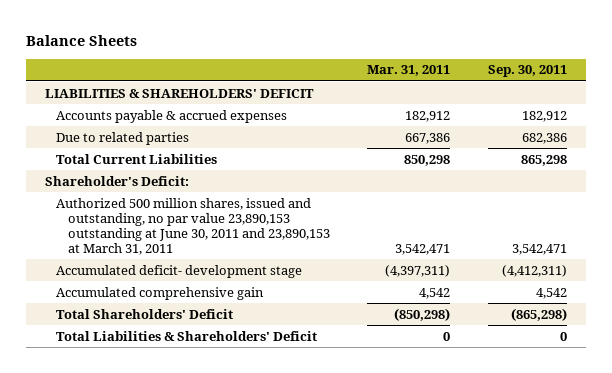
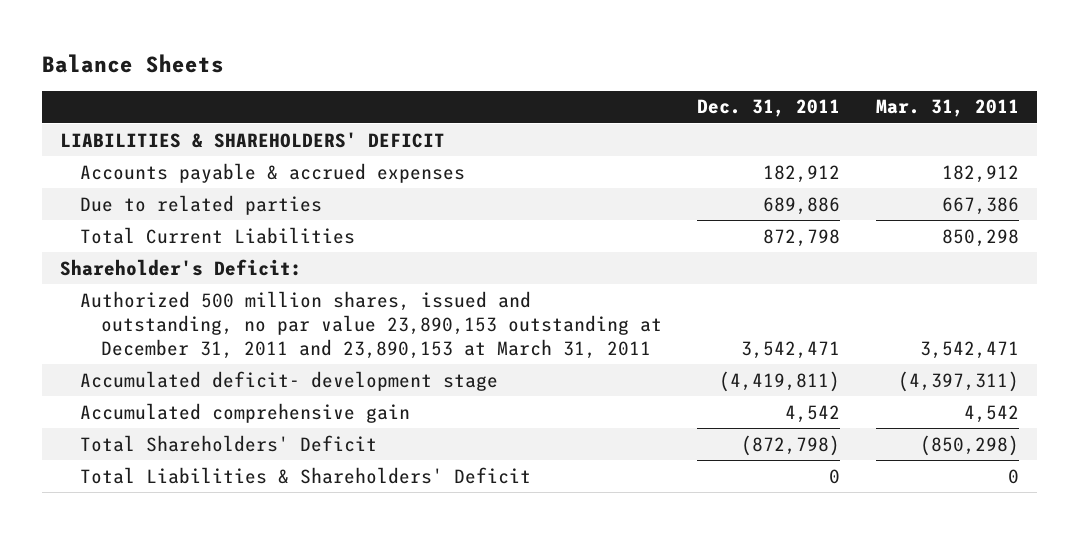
[488,65,568,78] Sep. 30, 2011 -> none
none -> [697,99,841,118] Dec. 31, 2011
[56,197,330,255] Authorized 500 million shares, issued and outstanding, no par value 23,890,153 outstanding at June 30, 2011 and 23,890,153 at March 31, 2011 -> [80,290,662,360] Authorized 500 million shares, issued and outstanding, no par value 23,890,153 outstanding at December 31, 2011 and 23,890,153 at March 31, 2011

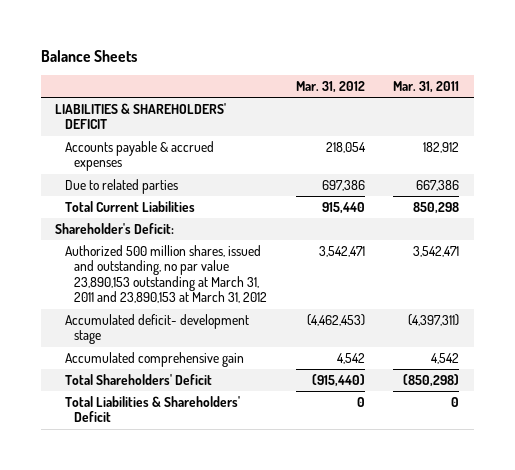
[697,99,841,118] Dec. 31, 2011 -> none
none -> [295,81,365,94] Mar. 31, 2012
[80,290,662,360] Authorized 500 million shares, issued and outstanding, no par value 23,890,153 outstanding at December 31, 2011 and 23,890,153 at March 31, 2011 -> [64,245,268,304] Authorized 500 million shares, issued and outstanding, no par value 23,890,153 outstanding at March 31, 2011 and 23,890,153 at March 31, 2012

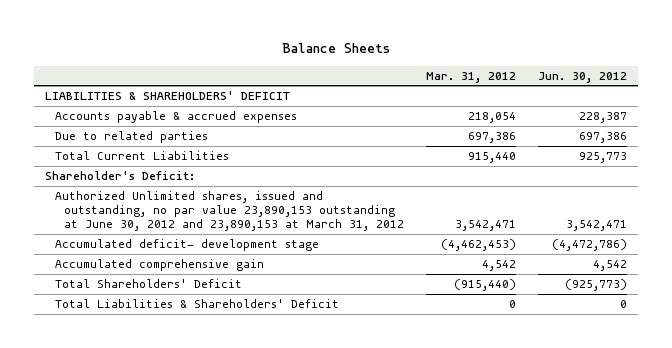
[393,81,460,94] Mar. 31, 2011 -> none
none -> [537,71,627,83] Jun. 30, 2012
[64,245,268,304] Authorized 500 million shares, issued and outstanding, no par value 23,890,153 outstanding at March 31, 2011 and 23,890,153 at March 31, 2012 -> [54,191,405,232] Authorized Unlimited shares, issued and outstanding, no par value 23,890,153 outstanding at June 30, 2012 and 23,890,153 at March 31, 2012

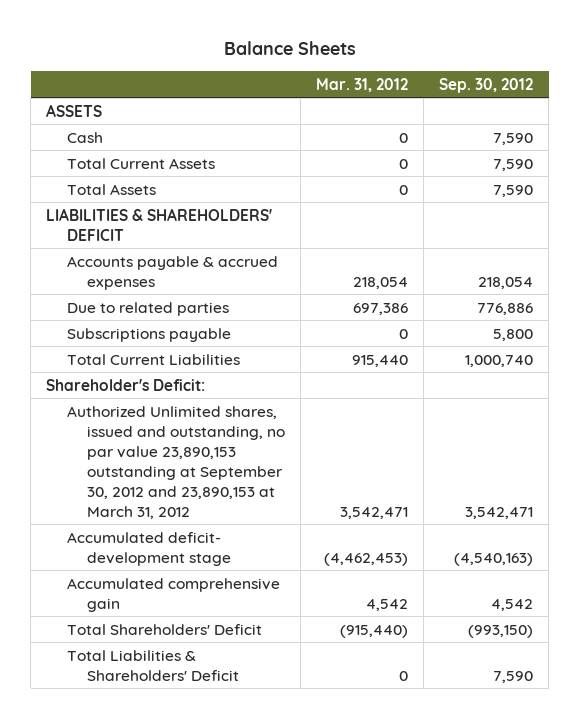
[537,71,627,83] Jun. 30, 2012 -> none
none -> [439,77,534,93] Sep. 30, 2012
none -> [46,103,103,117] ASSETS
none -> [66,131,103,143] Cash
none -> [66,157,215,169] Total Current Assets
none -> [66,183,156,195] Total Assets
none -> [66,327,231,342] Subscriptions payable
[54,191,405,232] Authorized Unlimited shares, issued and outstanding, no par value 23,890,153 outstanding at June 30, 2012 and 23,890,153 at March 31, 2012 -> [66,405,285,519] Authorized Unlimited shares, issued and outstanding, no par value 23,890,153 outstanding at September 30, 2012 and 23,890,153 at March 31, 2012

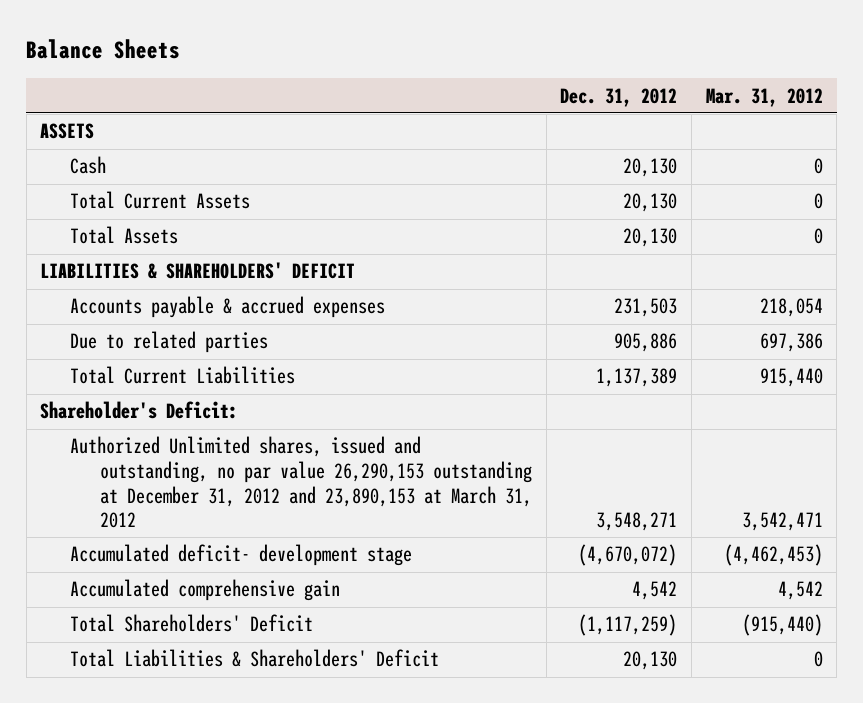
[439,77,534,93] Sep. 30, 2012 -> none
none -> [560,87,678,107] Dec. 31, 2012
[66,327,231,342] Subscriptions payable -> none
[66,405,285,519] Authorized Unlimited shares, issued and outstanding, no par value 23,890,153 outstanding at September 30, 2012 and 23,890,153 at March 31, 2012 -> [70,436,532,529] Authorized Unlimited shares, issued and outstanding, no par value 26,290,153 outstanding at December 31, 2012 and 23,890,153 at March 31, 2012

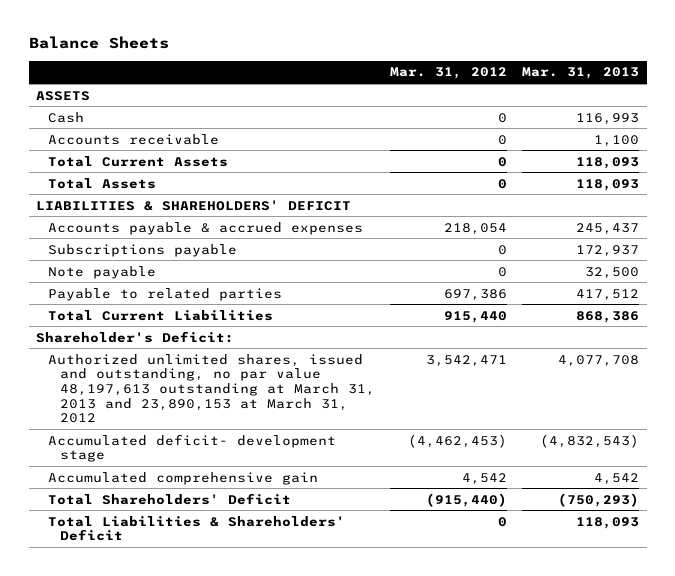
[560,87,678,107] Dec. 31, 2012 -> none
none -> [522,67,640,80] Mar. 31, 2013
none -> [48,133,220,145] Accounts receivable
none -> [48,243,238,257] Subscriptions payable
none -> [48,265,157,279] Note payable
[70,331,269,354] Due to related parties -> [48,287,283,301] Payable to related parties
[70,436,532,529] Authorized Unlimited shares, issued and outstanding, no par value 26,290,153 outstanding at December 31, 2012 and 23,890,153 at March 31, 2012 -> [48,353,376,424] Authorized unlimited shares, issued and outstanding, no par value 48,197,613 outstanding at March 31, 2013 and 23,890,153 at March 31, 2012

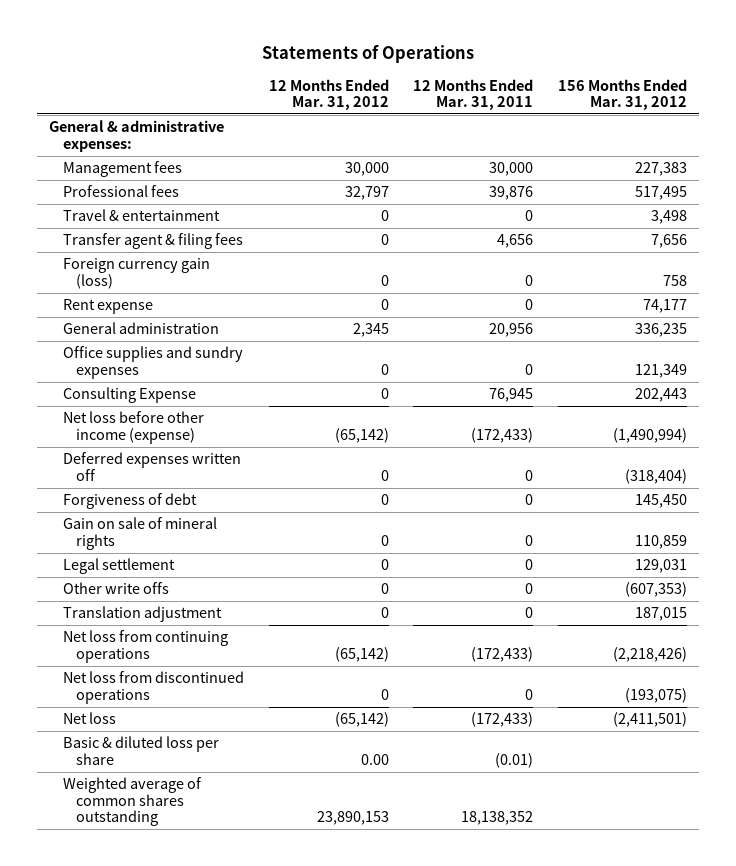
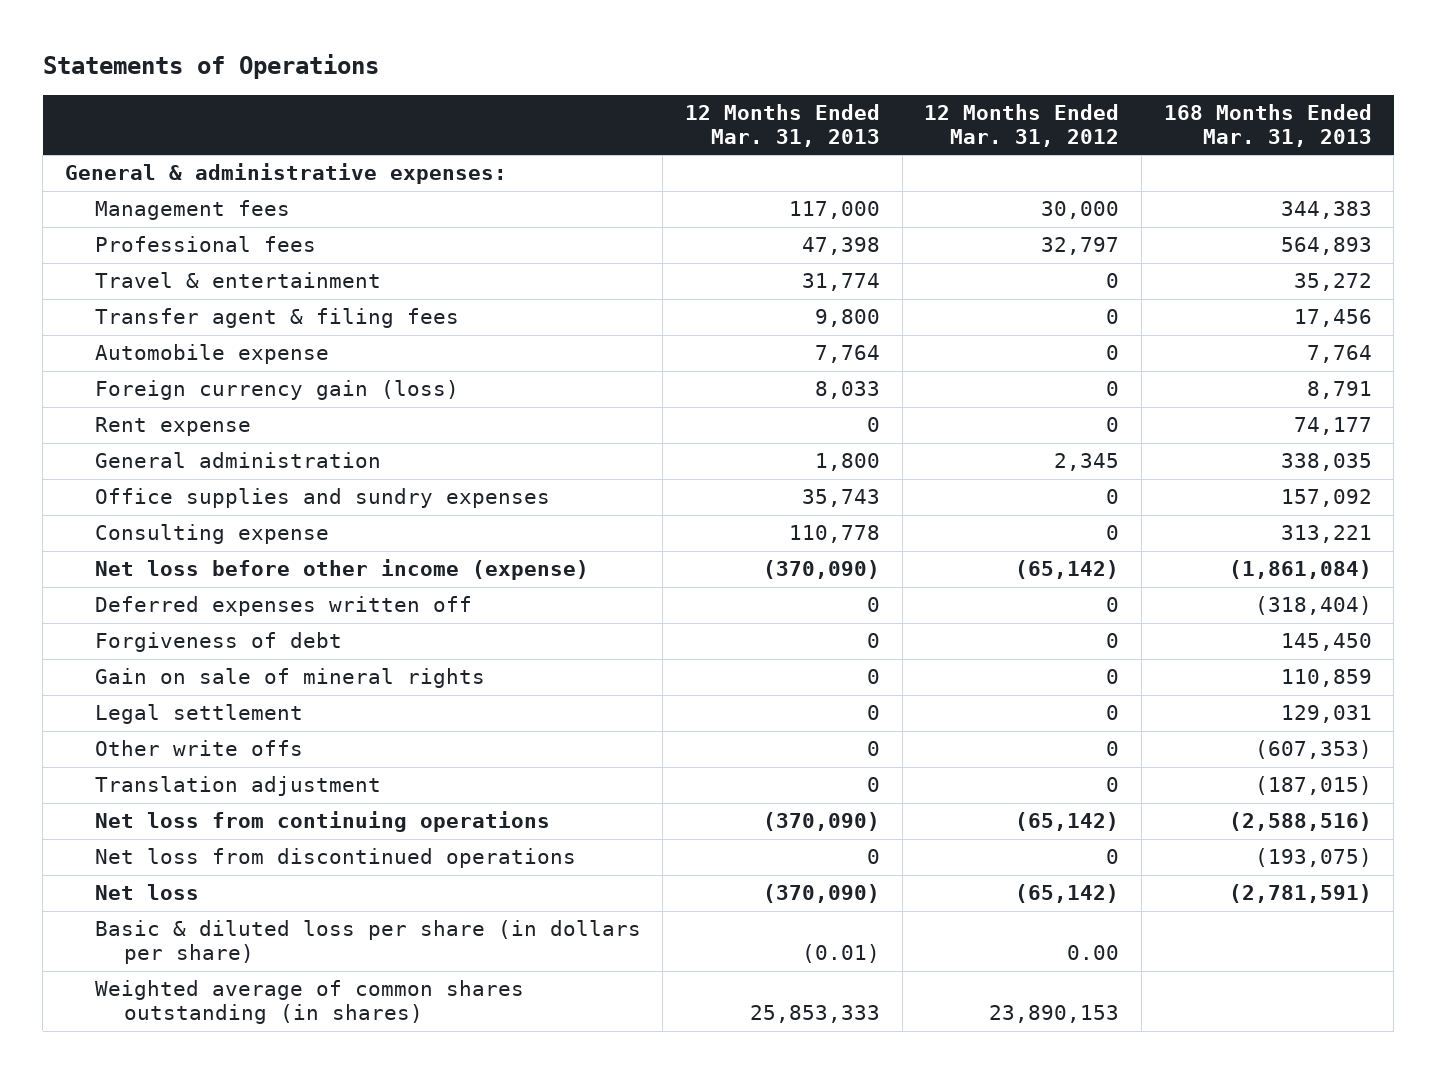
[413,78,534,111] 12 Months Ended Mar. 31, 2011 -> none
[558,78,688,111] 156 Months Ended Mar. 31, 2012 -> none
none -> [684,104,880,148] 12 Months Ended Mar. 31, 2013
none -> [1163,104,1372,148] 168 Months Ended Mar. 31, 2013
none -> [94,344,329,365] Automobile expense
[62,387,196,404] Consulting Expense -> [94,524,329,545] Consulting expense
[62,736,219,765] Basic & diluted loss per share -> [94,920,641,965] Basic & diluted loss per share (in dollars per share)
[62,777,202,827] Weighted average of common shares outstanding -> [94,980,524,1025] Weighted average of common shares outstanding (in shares)

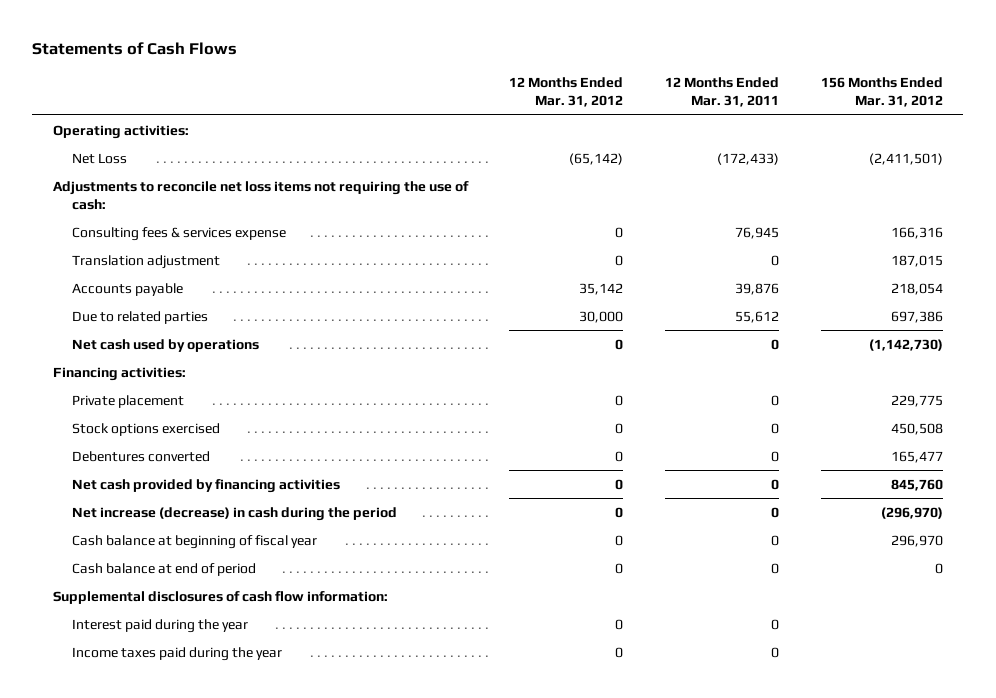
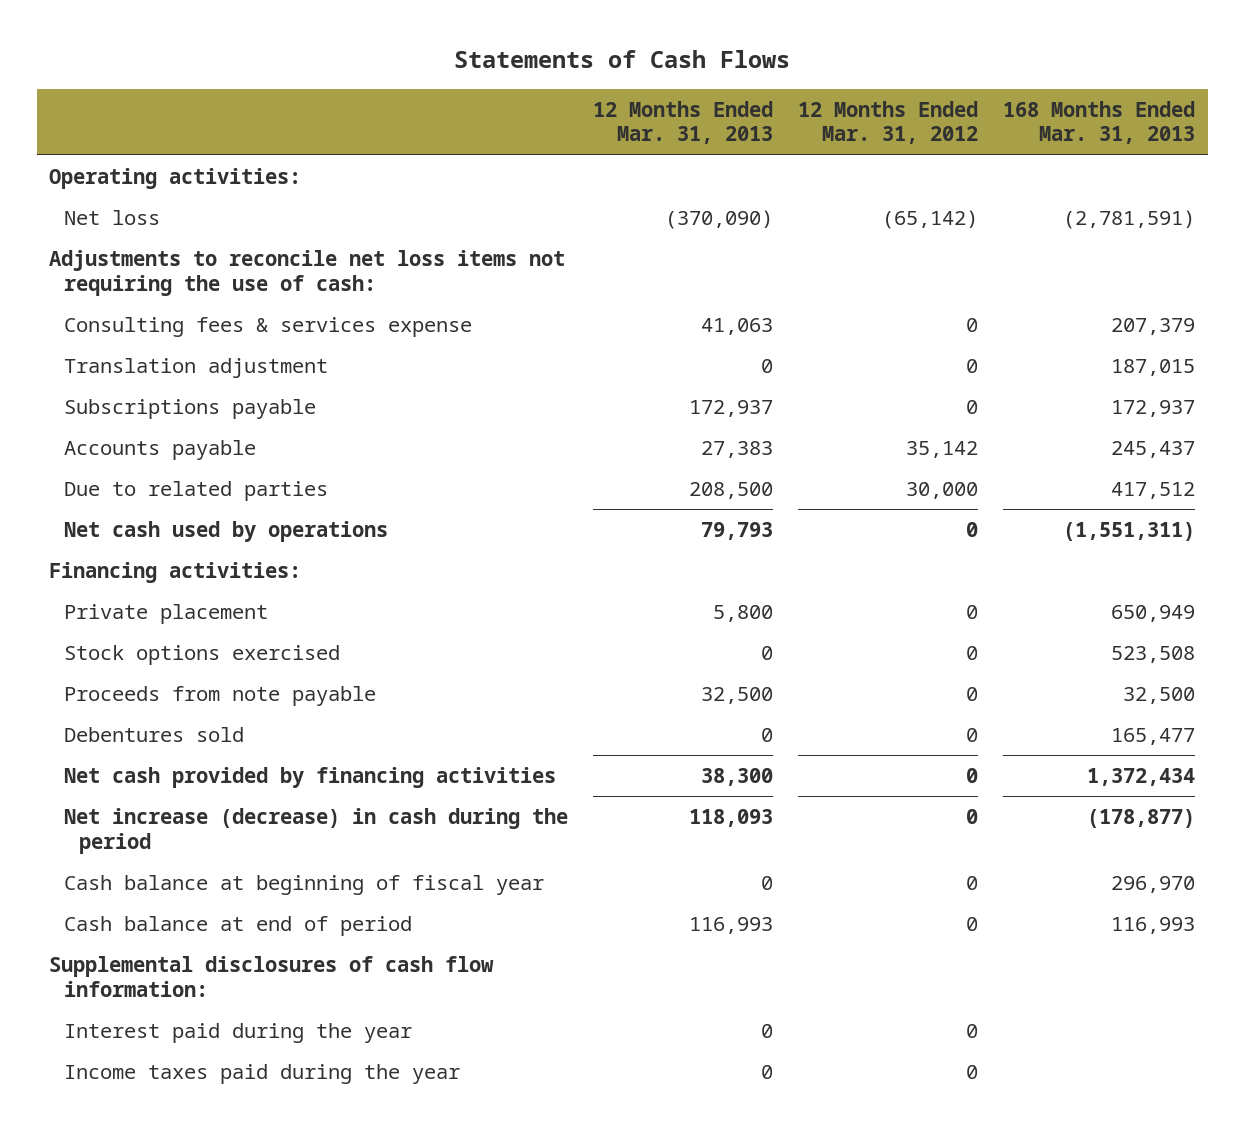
[665,77,780,108] 12 Months Ended Mar. 31, 2011 -> none
[820,77,943,108] 156 Months Ended Mar. 31, 2012 -> none
none -> [592,100,773,145] 12 Months Ended Mar. 31, 2013
none -> [1003,100,1196,145] 168 Months Ended Mar. 31, 2013
[71,152,127,164] Net Loss -> [63,209,160,225] Net loss
none -> [63,398,316,419] Subscriptions payable
[71,450,210,462] Debentures converted -> none
none -> [63,685,376,706] Proceeds from note payable
none -> [63,726,244,742] Debentures sold

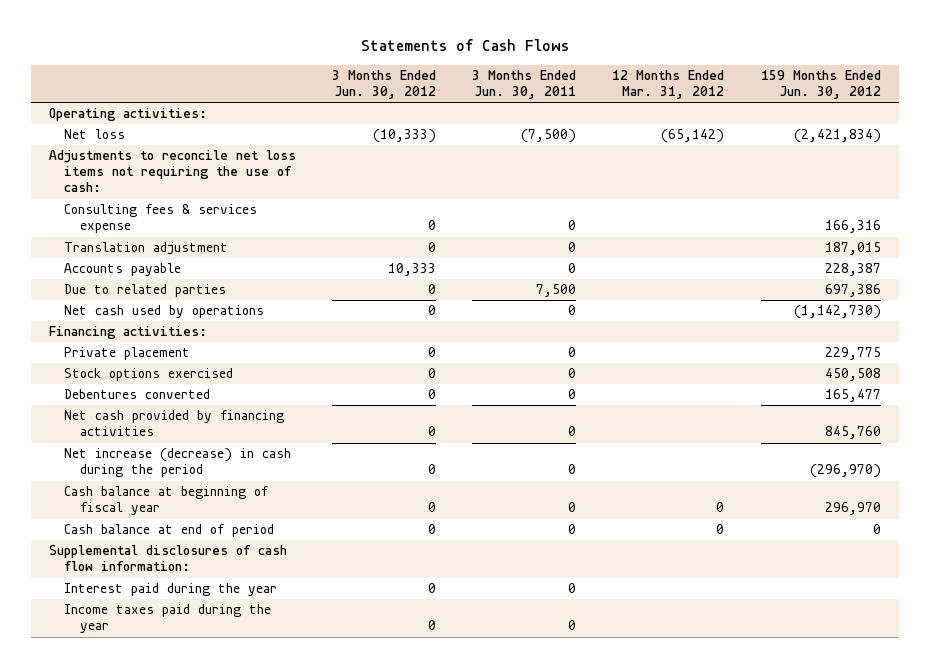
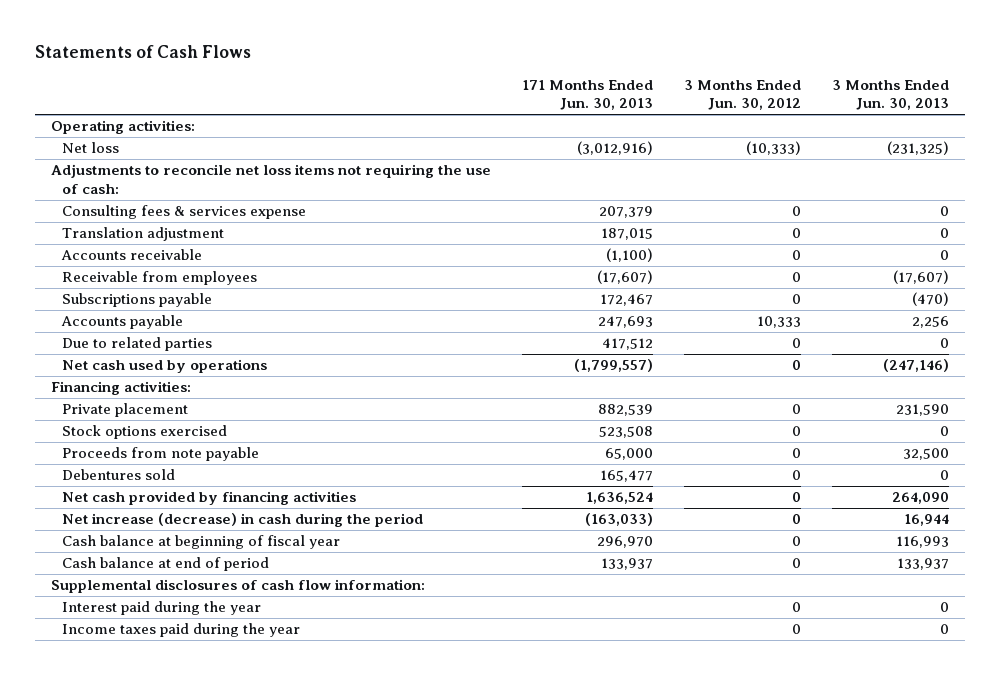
[472,70,577,100] 3 Months Ended Jun. 30, 2011 -> none
[612,70,725,100] 12 Months Ended Mar. 31, 2012 -> none
[760,70,881,100] 159 Months Ended Jun. 30, 2012 -> none
none -> [521,79,653,111] 171 Months Ended Jun. 30, 2013
none -> [832,79,950,111] 3 Months Ended Jun. 30, 2013
none -> [60,249,202,261] Accounts receivable
none -> [61,271,257,286] Receivable from employees
none -> [61,293,212,308] Subscriptions payable
[64,389,211,400] Debentures converted -> none
none -> [61,447,259,462] Proceeds from note payable
none -> [61,469,175,481] Debentures sold

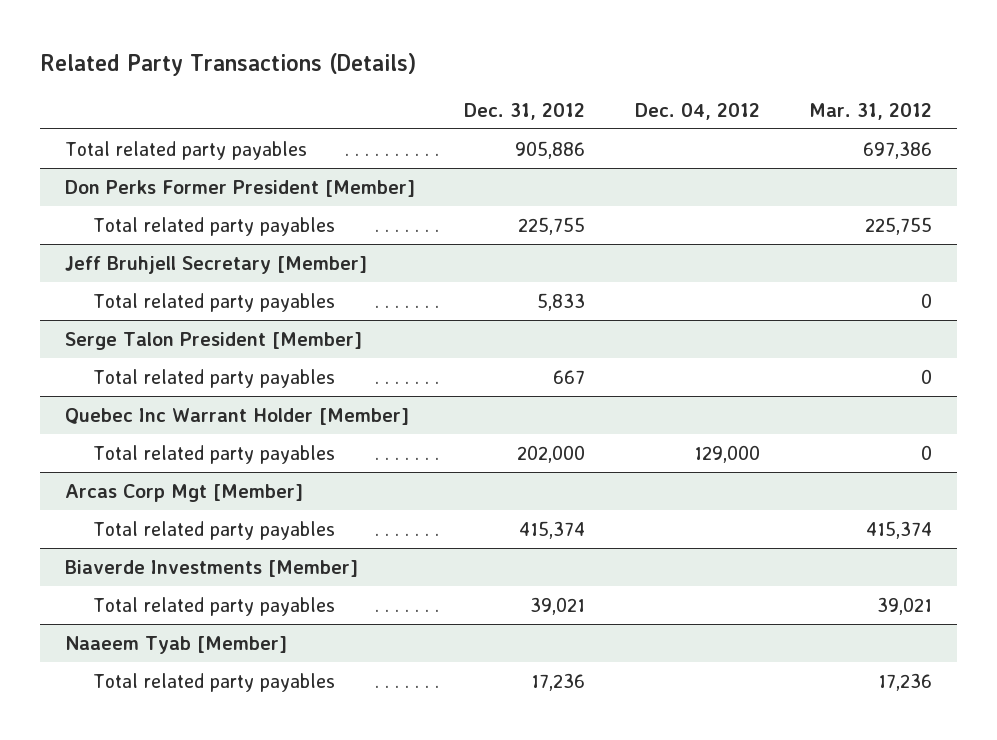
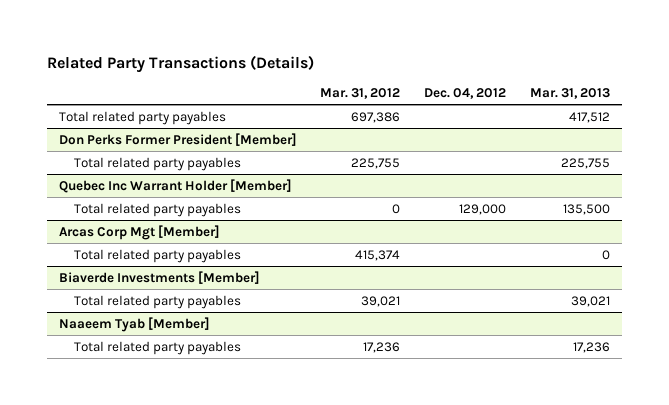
[464,102,586,120] Dec. 31, 2012 -> none
none -> [530,88,611,100] Mar. 31, 2013
[64,255,367,274] Jeff Bruhjell Secretary [Member] -> none
[93,292,336,312] Total related party payables -> none
[64,331,362,350] Serge Talon President [Member] -> none
[93,368,336,388] Total related party payables -> none

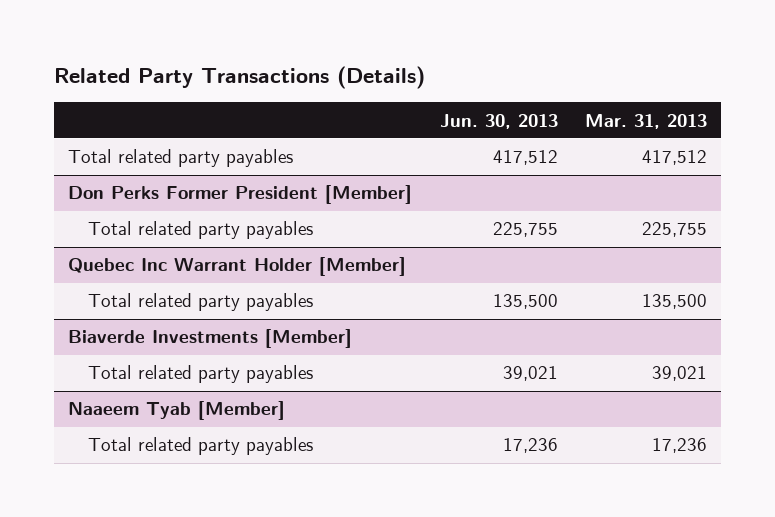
[320,88,401,100] Mar. 31, 2012 -> none
[424,88,507,100] Dec. 04, 2012 -> none
none -> [439,113,558,129] Jun. 30, 2013
[58,224,220,240] Arcas Corp Mgt [Member] -> none
[74,248,242,263] Total related party payables -> none

